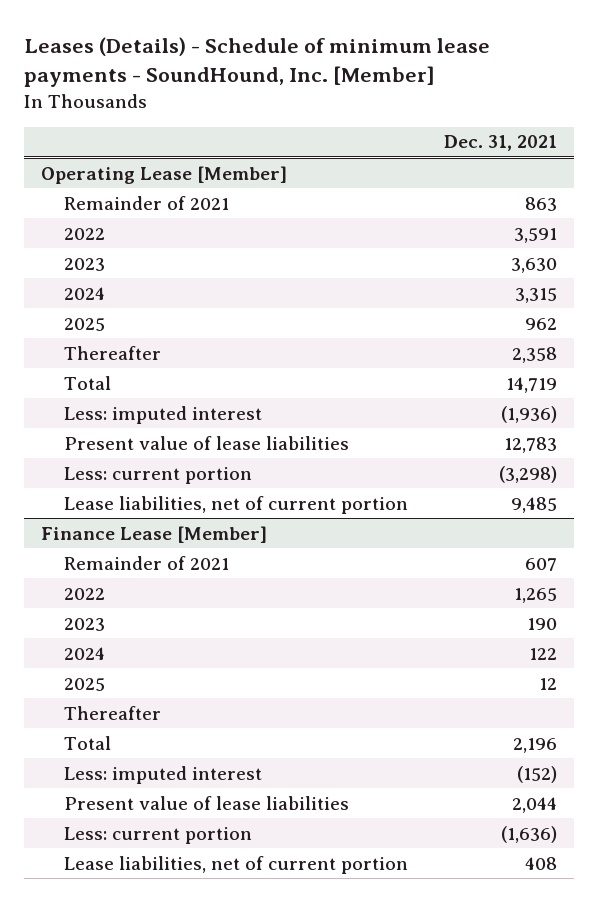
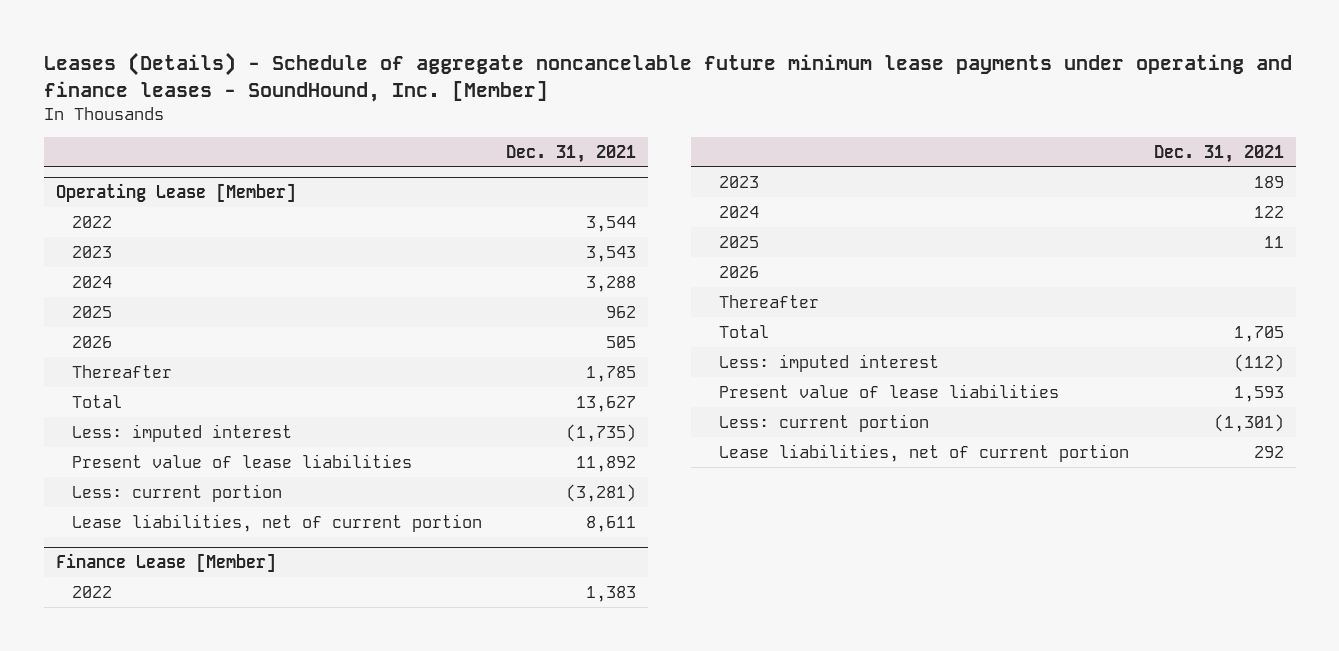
[23,37,490,88] Leases (Details) - Schedule of minimum lease payments - SoundHound, Inc. [Member] -> [43,52,1292,102] Leases (Details) - Schedule of aggregate noncancelable future minimum lease payments under operating and finance leases - SoundHound, Inc. [Member]
[64,195,230,210] Remainder of 2021 -> none
[513,227,557,243] 3,591 -> [586,215,637,232] 3,544
[510,257,557,273] 3,630 -> [586,245,637,262] 3,543
[514,287,557,303] 3,315 -> [586,275,637,292] 3,288
none -> [71,335,112,348] 2026
[511,346,557,363] 2,358 -> [586,365,637,382] 1,785
[505,376,557,393] 14,719 -> [576,395,637,412] 13,627
[500,405,557,423] (1,936) -> [566,423,637,442] (1,735)
[503,436,557,453] 12,783 -> [576,455,637,472] 11,892
[498,465,557,483] (3,298) -> [566,483,637,502] (3,281)
[510,496,557,513] 9,485 -> [586,515,637,532] 8,611
[64,555,230,570] Remainder of 2021 -> none
[513,587,557,603] 1,265 -> [586,585,637,602] 1,383
[526,617,557,630] 190 -> [1253,175,1284,188] 189
[538,677,557,690] 12 -> [1263,235,1284,248] 11
none -> [719,265,760,278] 2026
[512,737,557,753] 2,196 -> [1233,325,1284,342] 1,705
[516,765,557,783] (152) -> [1233,353,1284,372] (112)
[511,796,557,813] 2,044 -> [1233,385,1284,402] 1,593
[500,825,557,843] (1,636) -> [1213,413,1284,432] (1,301)
[524,856,557,870] 408 -> [1253,445,1284,458] 292

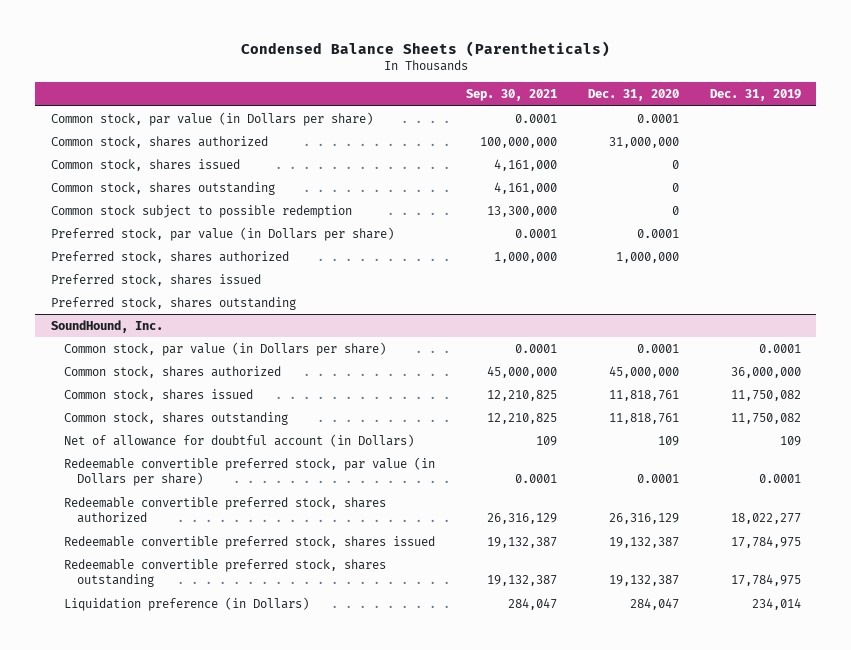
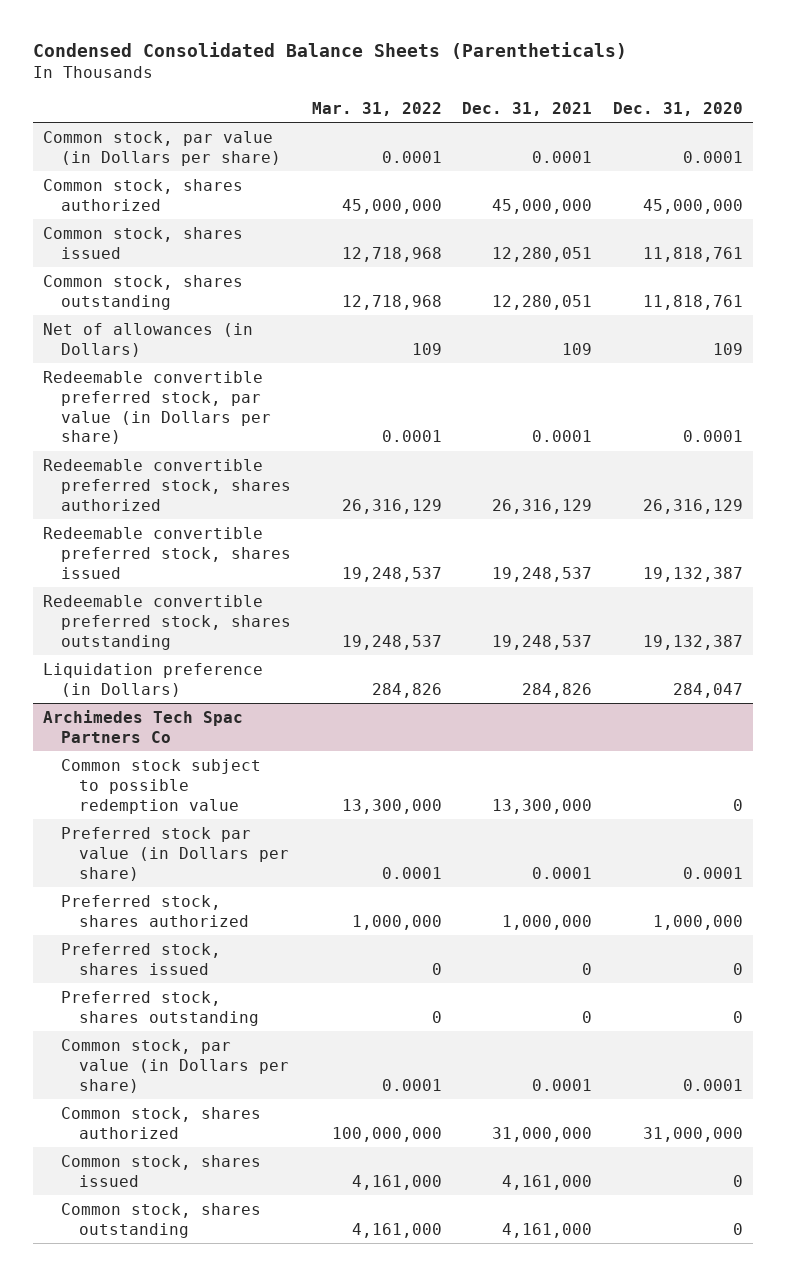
[240,41,610,58] Condensed Balance Sheets (Parentheticals) -> [32,42,627,60] Condensed Consolidated Balance Sheets (Parentheticals)
[465,89,557,102] Sep. 30, 2021 -> none
[709,89,801,102] Dec. 31, 2019 -> none
none -> [311,101,442,116] Mar. 31, 2022
none -> [462,101,593,116] Dec. 31, 2021
[50,135,268,148] Common stock, shares authorized -> none
[50,158,240,171] Common stock, shares issued -> none
[50,181,275,195] Common stock, shares outstanding -> none
[50,204,352,218] Common stock subject to possible redemption -> none
[50,226,394,241] Preferred stock, par value (in Dollars per share) -> none
[50,250,289,263] Preferred stock, shares authorized -> none
[50,273,261,286] Preferred stock, shares issued -> none
[50,296,296,310] Preferred stock, shares outstanding -> none
[50,319,163,333] SoundHound, Inc. -> none
[63,341,386,356] Common stock, par value (in Dollars per share) -> none
[63,433,414,447] Net of allowance for doubtful account (in Dollars) -> [43,322,254,357] Net of allowances (in Dollars)
none -> [43,709,244,743] Archimedes Tech Spac Partners Co
none -> [61,758,262,814] Common stock subject to possible redemption value
none -> [61,826,290,881] Preferred stock par value (in Dollars per share)
none -> [61,894,250,927] Preferred stock, shares authorized
none -> [61,942,222,975] Preferred stock, shares issued
none -> [61,990,260,1026] Preferred stock, shares outstanding
none -> [61,1038,290,1093] Common stock, par value (in Dollars per share)
none -> [61,1106,262,1139] Common stock, shares authorized
none -> [61,1154,262,1187] Common stock, shares issued
none -> [61,1202,262,1238] Common stock, shares outstanding

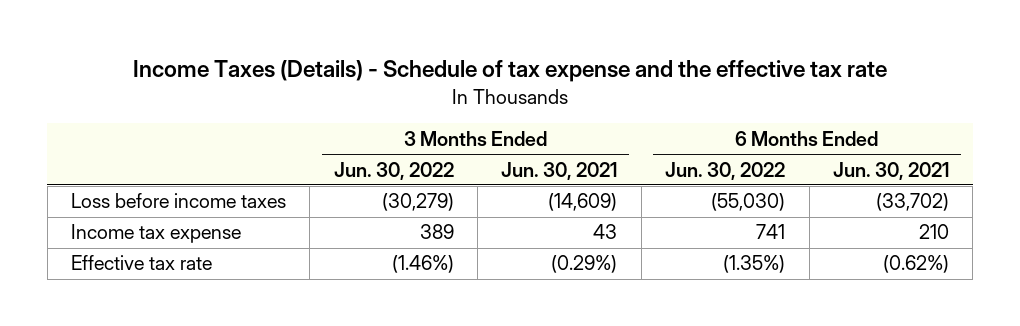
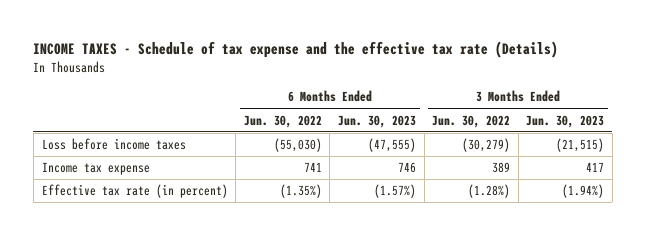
[132,60,887,83] Income Taxes (Details) - Schedule of tax expense and the effective tax rate -> [33,40,559,58] INCOME TAXES - Schedule of tax expense and the effective tax rate (Details)
[501,161,618,180] Jun. 30, 2021 -> none
[832,161,949,180] Jun. 30, 2021 -> none
none -> [337,114,416,128] Jun. 30, 2023
none -> [526,114,605,128] Jun. 30, 2023
[70,255,212,271] Effective tax rate -> [41,184,228,199] Effective tax rate (in percent)
[391,255,454,274] (1.46%) -> [468,184,511,199] (1.28%)

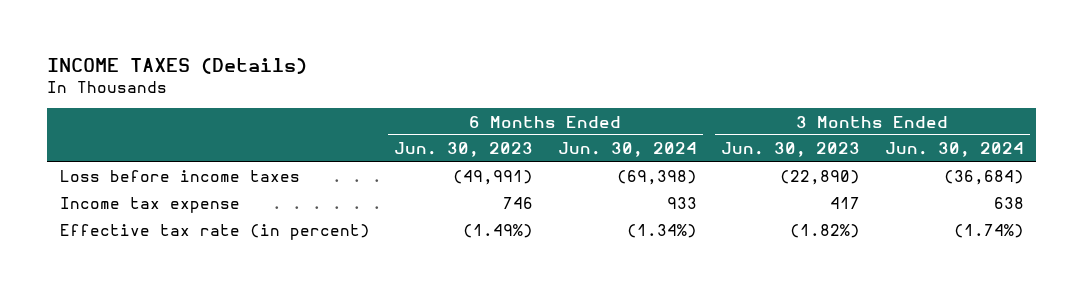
[33,40,559,58] INCOME TAXES - Schedule of tax expense and the effective tax rate (Details) -> [47,57,308,74] INCOME TAXES (Details)
[243,114,322,128] Jun. 30, 2022 -> none
[432,114,511,128] Jun. 30, 2022 -> none
none -> [557,142,697,158] Jun. 30, 2024
none -> [884,142,1024,158] Jun. 30, 2024
[367,138,416,153] (47,555) -> [453,170,534,186] (49,991)
[556,138,605,153] (21,515) -> [780,170,861,186] (22,890)
[373,184,416,199] (1.57%) -> [463,224,534,239] (1.49%)
[562,184,605,199] (1.94%) -> [790,224,861,239] (1.82%)

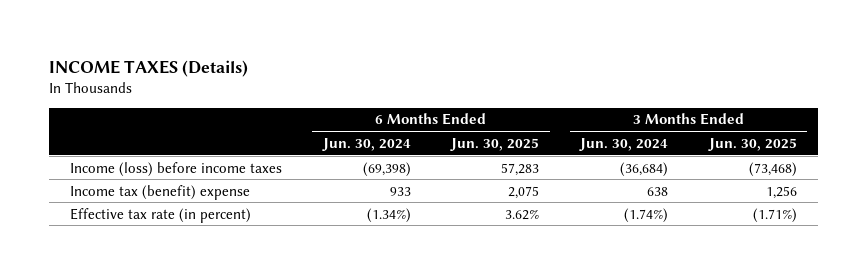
[394,142,534,158] Jun. 30, 2023 -> none
[721,142,861,158] Jun. 30, 2023 -> none
none -> [450,137,540,151] Jun. 30, 2025
none -> [708,137,798,151] Jun. 30, 2025
[59,170,300,183] Loss before income taxes -> [69,161,282,177] Income (loss) before income taxes
[59,197,240,214] Income tax expense -> [69,184,250,200] Income tax (benefit) expense

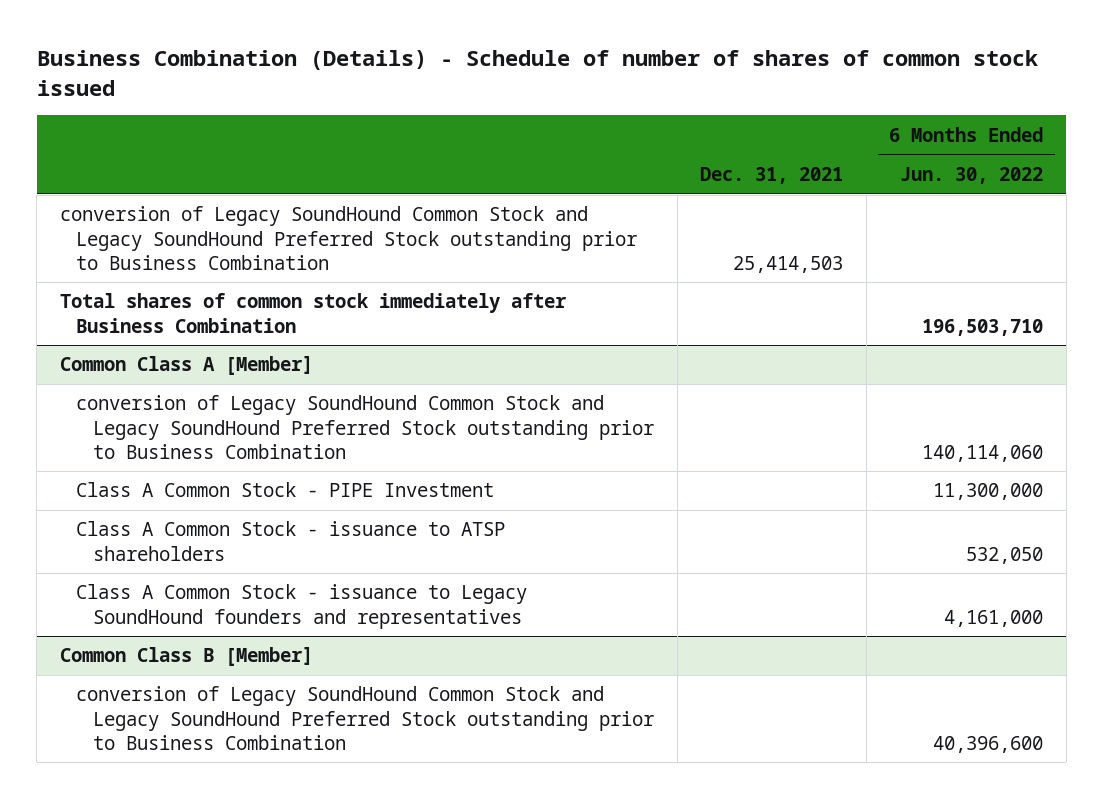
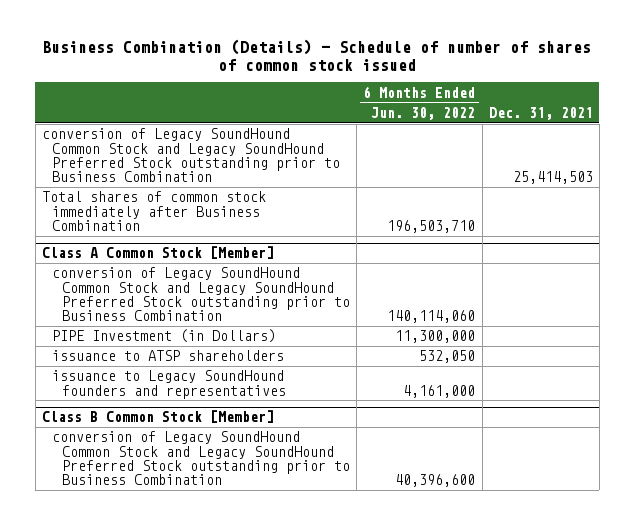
[59,356,313,376] Common Class A [Member] -> [41,246,274,260] Class A Common Stock [Member]
[76,482,495,498] Class A Common Stock - PIPE Investment -> [52,329,277,344] PIPE Investment (in Dollars)
[76,521,506,561] Class A Common Stock - issuance to ATSP shareholders -> [52,350,285,362] issuance to ATSP shareholders
[76,584,528,629] Class A Common Stock - issuance to Legacy SoundHound founders and representatives -> [52,370,287,399] issuance to Legacy SoundHound founders and representatives
[59,647,313,667] Common Class B [Member] -> [41,410,274,424] Class B Common Stock [Member]

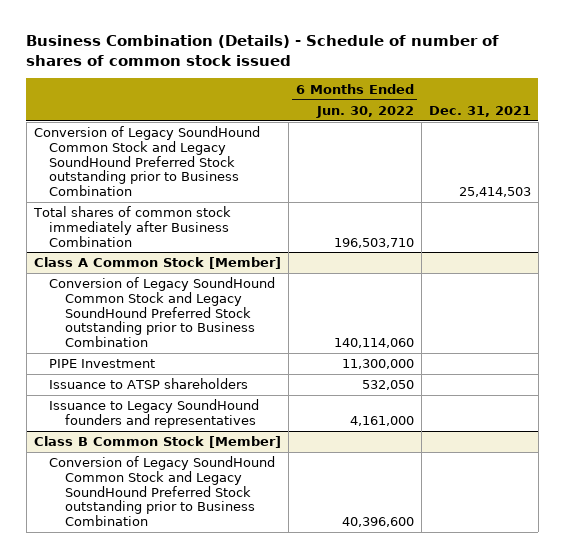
[41,128,341,182] conversion of Legacy SoundHound Common Stock and Legacy SoundHound Preferred Stock outstanding prior to Business Combination -> [33,126,260,196] Conversion of Legacy SoundHound Common Stock and Legacy SoundHound Preferred Stock outstanding prior to Business Combination
[52,267,351,321] conversion of Legacy SoundHound Common Stock and Legacy SoundHound Preferred Stock outstanding prior to Business Combination -> [49,277,276,347] Conversion of Legacy SoundHound Common Stock and Legacy SoundHound Preferred Stock outstanding prior to Business Combination
[52,329,277,344] PIPE Investment (in Dollars) -> [49,359,156,369] PIPE Investment
[52,350,285,362] issuance to ATSP shareholders -> [49,378,249,390] Issuance to ATSP shareholders
[52,370,287,399] issuance to Legacy SoundHound founders and representatives -> [49,399,260,428] Issuance to Legacy SoundHound founders and representatives
[52,431,351,485] conversion of Legacy SoundHound Common Stock and Legacy SoundHound Preferred Stock outstanding prior to Business Combination -> [49,456,276,526] Conversion of Legacy SoundHound Common Stock and Legacy SoundHound Preferred Stock outstanding prior to Business Combination

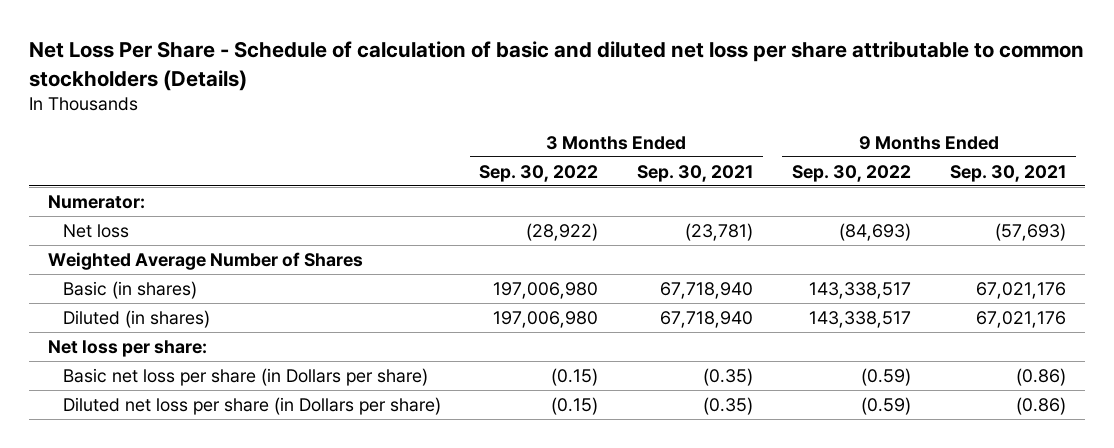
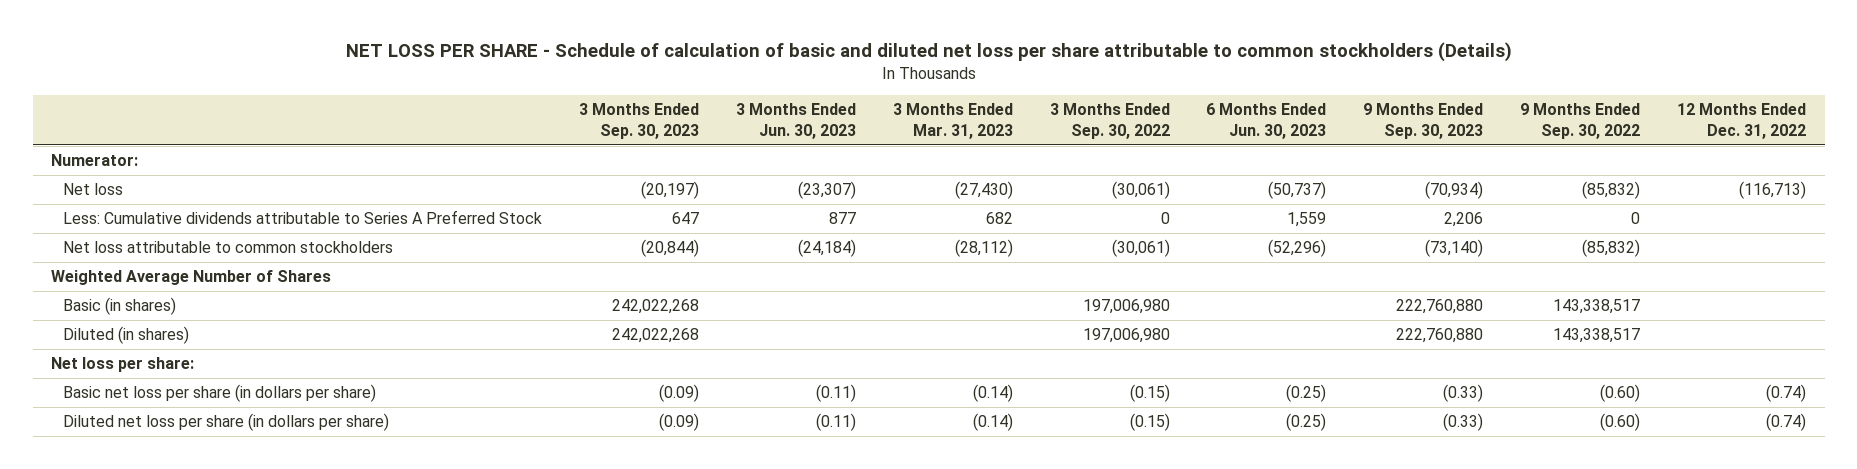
[28,41,1084,91] Net Loss Per Share - Schedule of calculation of basic and diluted net loss per share attributable to common stockholders (Details) -> [345,42,1512,63] NET LOSS PER SHARE - Schedule of calculation of basic and diluted net loss per share attributable to common stockholders (Details)
[637,164,754,182] Sep. 30, 2021 -> none
[950,164,1067,182] Sep. 30, 2021 -> none
none -> [578,103,699,139] 3 Months Ended Sep. 30, 2023
none -> [735,103,856,139] 3 Months Ended Jun. 30, 2023
none -> [892,103,1013,139] 3 Months Ended Mar. 31, 2023
none -> [1206,103,1327,139] 6 Months Ended Jun. 30, 2023
none -> [1363,103,1484,139] 9 Months Ended Sep. 30, 2023
none -> [1677,103,1807,139] 12 Months Ended Dec. 31, 2022
[526,222,599,241] (28,922) -> [1111,181,1170,200] (30,061)
[839,222,912,241] (84,693) -> [1582,181,1641,200] (85,832)
none -> [62,210,542,225] Less: Cumulative dividends attributable to Series A Preferred Stock
none -> [62,241,393,254] Net loss attributable to common stockholders
[62,367,428,386] Basic net loss per share (in Dollars per share) -> [62,384,376,403] Basic net loss per share (in dollars per share)
[861,367,912,386] (0.59) -> [1600,384,1641,403] (0.60)
[62,396,441,415] Diluted net loss per share (in Dollars per share) -> [62,413,389,432] Diluted net loss per share (in dollars per share)
[861,396,912,415] (0.59) -> [1600,413,1641,432] (0.60)

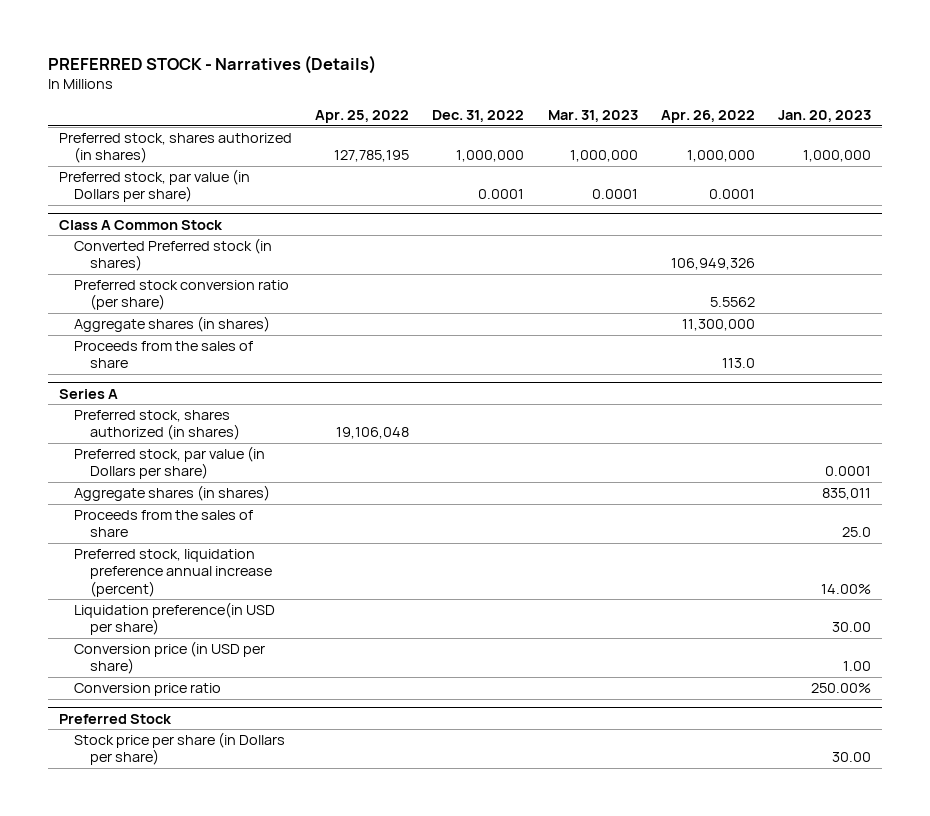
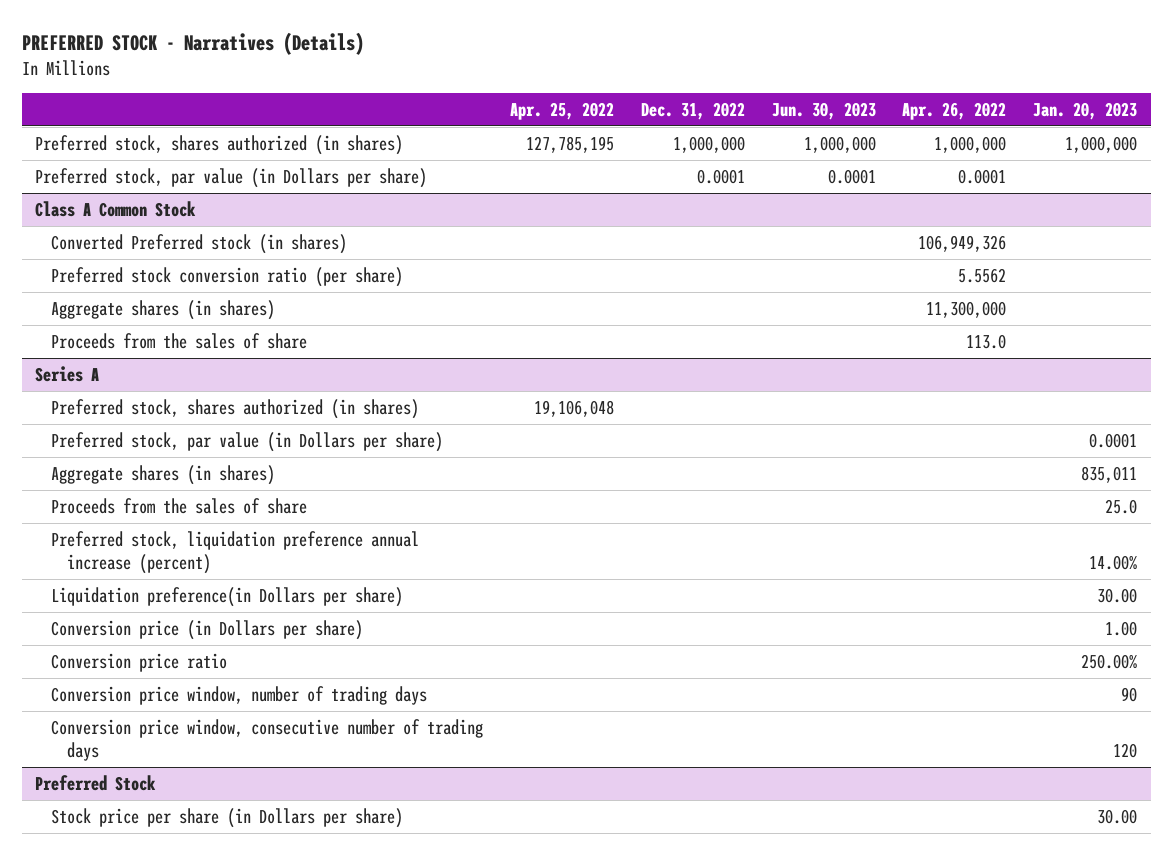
[547,109,638,122] Mar. 31, 2023 -> none
none -> [771,102,876,121] Jun. 30, 2023
[74,602,276,636] Liquidation preference(in USD per share) -> [50,586,403,607] Liquidation preference(in Dollars per share)
[74,641,266,675] Conversion price (in USD per share) -> [50,619,363,640] Conversion price (in Dollars per share)
none -> [50,685,427,705] Conversion price window, number of trading days
none -> [50,718,483,762] Conversion price window, consecutive number of trading days

